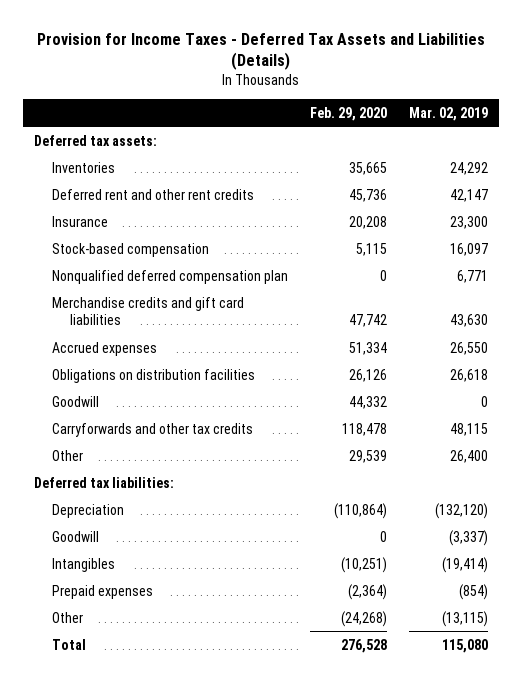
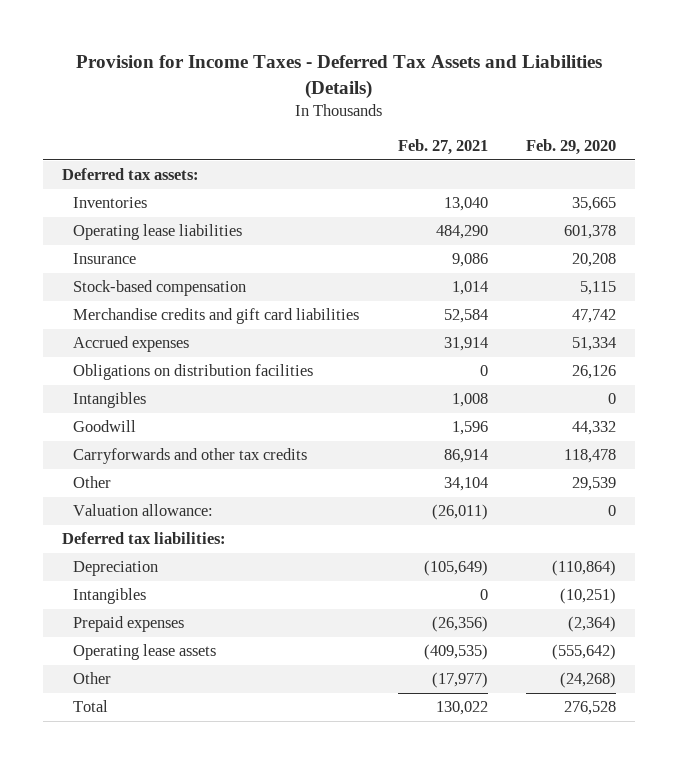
[408,106,488,121] Mar. 02, 2019 -> none
none -> [397,139,488,156] Feb. 27, 2021
[52,188,255,200] Deferred rent and other rent credits -> none
none -> [73,224,243,241] Operating lease liabilities
[52,269,289,284] Nonqualified deferred compensation plan -> none
none -> [73,392,147,409] Intangibles
none -> [73,504,214,517] Valuation allowance:
[52,530,100,542] Goodwill -> none
none -> [73,644,217,661] Operating lease assets

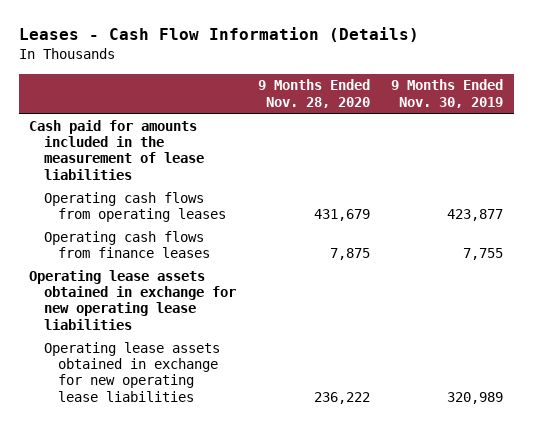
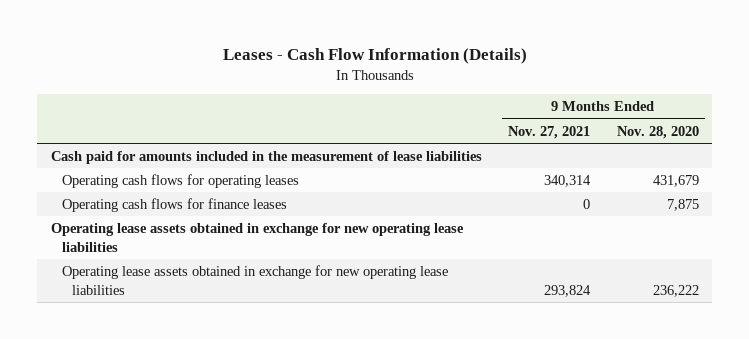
[391,79,504,108] 9 Months Ended Nov. 30, 2019 -> none
none -> [508,125,591,139] Nov. 27, 2021
[43,191,226,223] Operating cash flows from operating leases -> [61,173,299,188] Operating cash flows for operating leases
[43,230,210,259] Operating cash flows from finance leases -> [61,197,287,212] Operating cash flows for finance leases

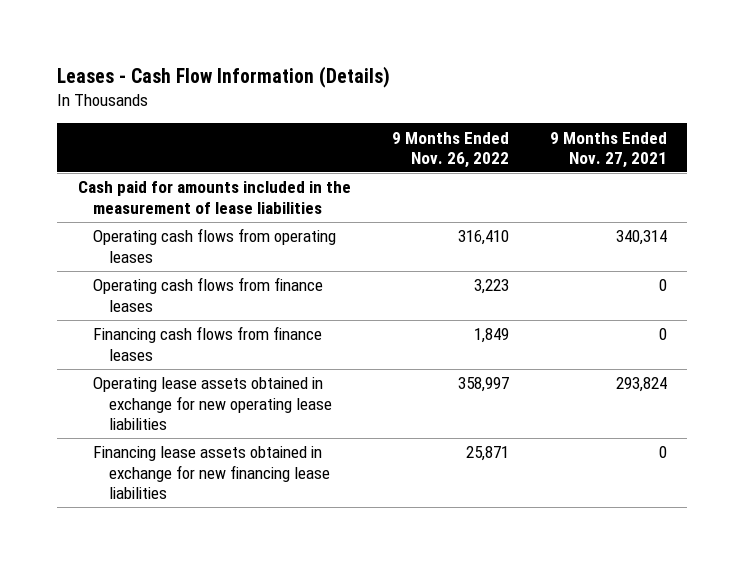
[616,125,699,139] Nov. 28, 2020 -> none
none -> [391,131,509,169] 9 Months Ended Nov. 26, 2022
[50,222,464,252] Operating lease assets obtained in exchange for new operating lease liabilities -> none
[61,173,299,188] Operating cash flows for operating leases -> [93,228,337,263] Operating cash flows from operating leases
none -> [93,277,324,312] Operating cash flows from finance leases
[61,197,287,212] Operating cash flows for finance leases -> [93,326,323,361] Financing cash flows from finance leases
none -> [93,446,331,500] Financing lease assets obtained in exchange for new financing lease liabilities

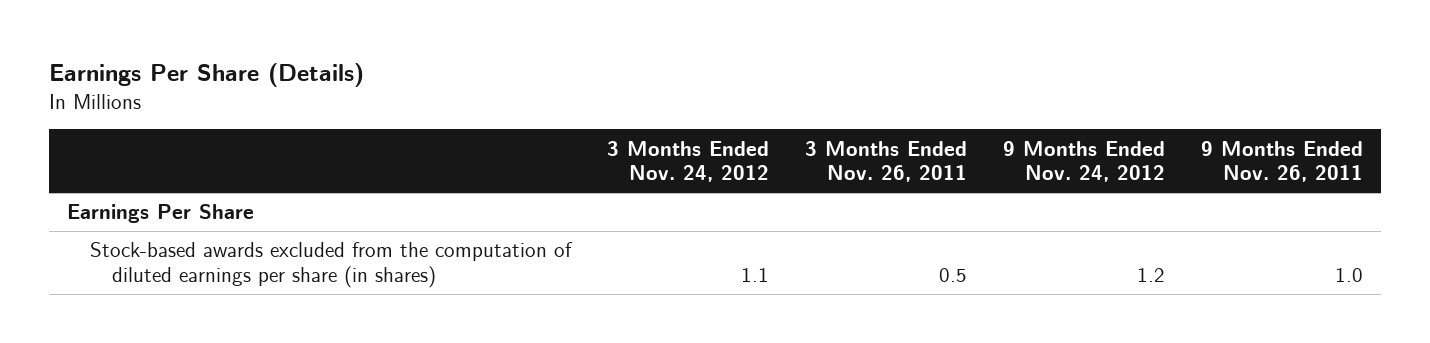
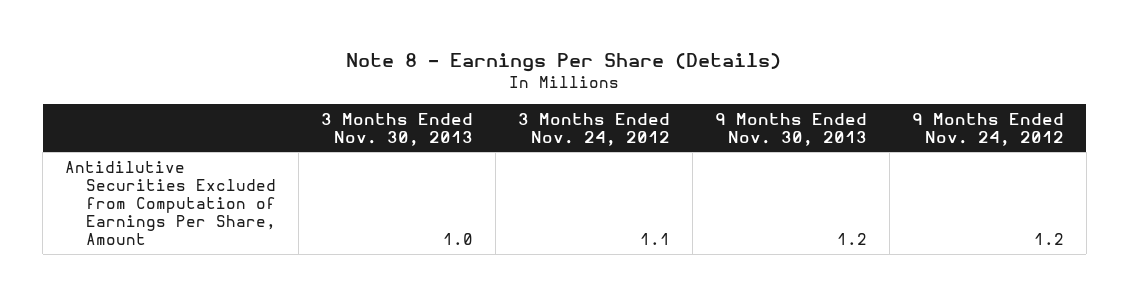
[49,63,365,88] Earnings Per Share (Details) -> [346,53,782,73] Note 8 - Earnings Per Share (Details)
[804,140,967,183] 3 Months Ended Nov. 26, 2011 -> none
[1200,140,1363,183] 9 Months Ended Nov. 26, 2011 -> none
none -> [321,112,474,146] 3 Months Ended Nov. 30, 2013
none -> [714,112,867,146] 9 Months Ended Nov. 30, 2013
[67,204,255,224] Earnings Per Share -> none
[89,242,573,288] Stock-based awards excluded from the computation of diluted earnings per share (in shares) -> [65,160,277,246] Antidilutive Securities Excluded from Computation of Earnings Per Share, Amount

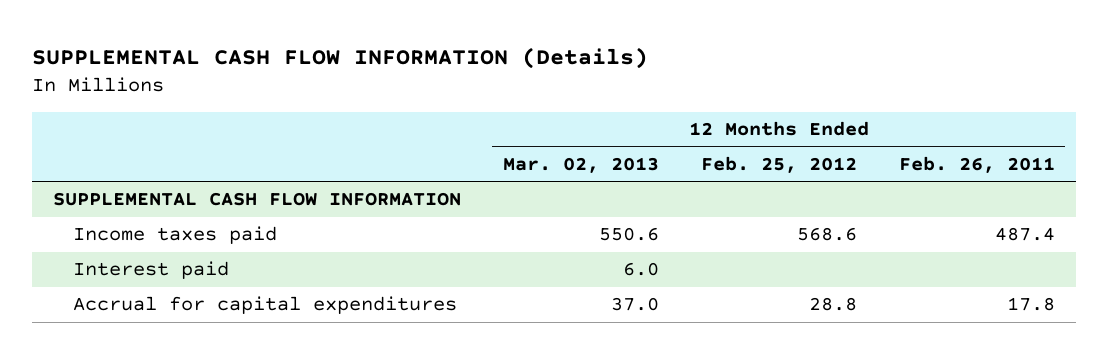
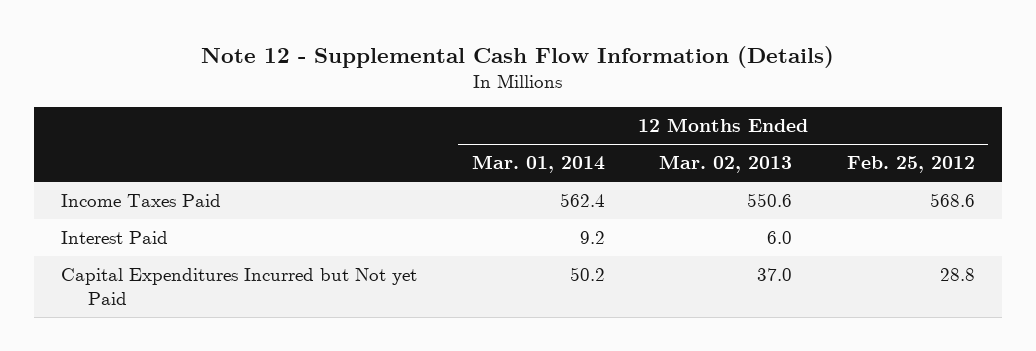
[31,46,648,69] SUPPLEMENTAL CASH FLOW INFORMATION (Details) -> [200,46,834,69] Note 12 - Supplemental Cash Flow Information (Details)
[898,156,1055,174] Feb. 26, 2011 -> none
none -> [471,155,605,174] Mar. 01, 2014
[52,192,461,207] SUPPLEMENTAL CASH FLOW INFORMATION -> none
[72,226,277,245] Income taxes paid -> [61,194,222,208] Income Taxes Paid
[72,261,229,280] Interest paid -> [61,231,169,245] Interest Paid
[72,296,457,315] Accrual for capital expenditures -> [61,268,418,306] Capital Expenditures Incurred but Not yet Paid

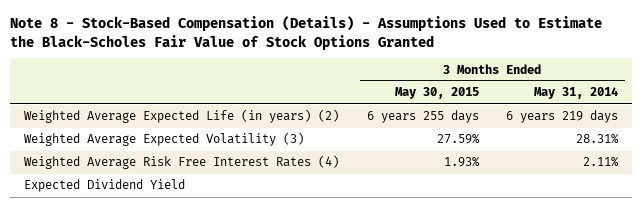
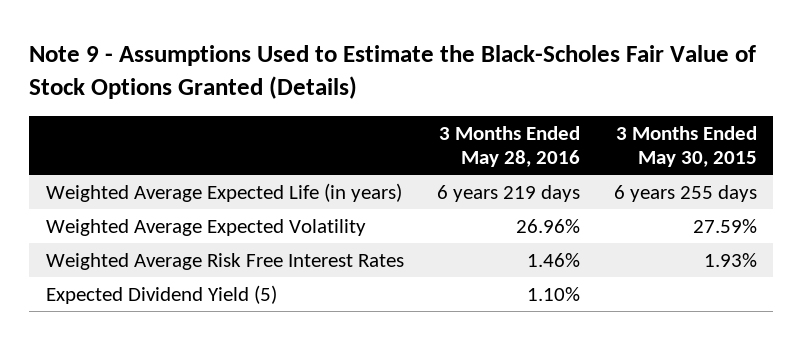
[9,16,602,50] Note 8 - Stock-Based Compensation (Details) - Assumptions Used to Estimate the Black-Scholes Fair Value of Stock Options Granted -> [29,44,757,99] Note 9 - Assumptions Used to Estimate the Black-Scholes Fair Value of Stock Options Granted (Details)
[534,87,619,100] May 31, 2014 -> none
none -> [439,125,581,168] 3 Months Ended May 28, 2016
[23,109,339,124] Weighted Average Expected Life (in years) (2) -> [45,182,402,202] Weighted Average Expected Life (in years)
[23,132,304,147] Weighted Average Expected Volatility (3) -> [45,218,366,236] Weighted Average Expected Volatility
[23,155,339,170] Weighted Average Risk Free Interest Rates (4) -> [45,252,404,270] Weighted Average Risk Free Interest Rates
[23,179,185,193] Expected Dividend Yield -> [45,284,277,304] Expected Dividend Yield (5)

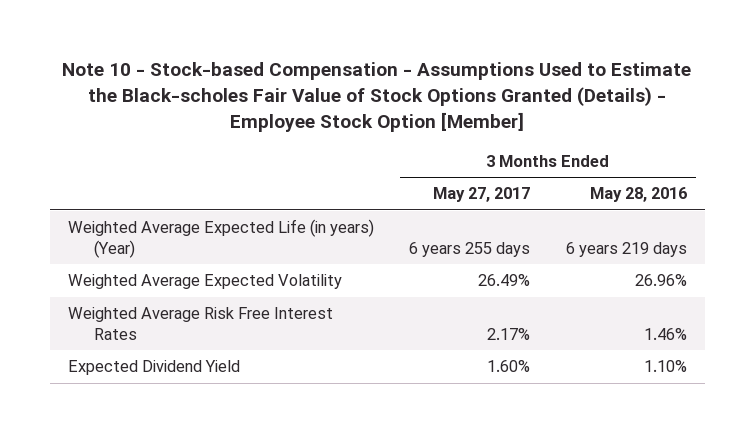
[29,44,757,99] Note 9 - Assumptions Used to Estimate the Black-Scholes Fair Value of Stock Options Granted (Details) -> [62,61,692,132] Note 10 - Stock-based Compensation - Assumptions Used to Estimate the Black-scholes Fair Value of Stock Options Granted (Details) - Employee Stock Option [Member]
[615,125,757,168] 3 Months Ended May 30, 2015 -> none
none -> [433,187,531,203] May 27, 2017
[45,182,402,202] Weighted Average Expected Life (in years) -> [67,219,374,258] Weighted Average Expected Life (in years) (Year)
[45,284,277,304] Expected Dividend Yield (5) -> [67,360,240,376] Expected Dividend Yield

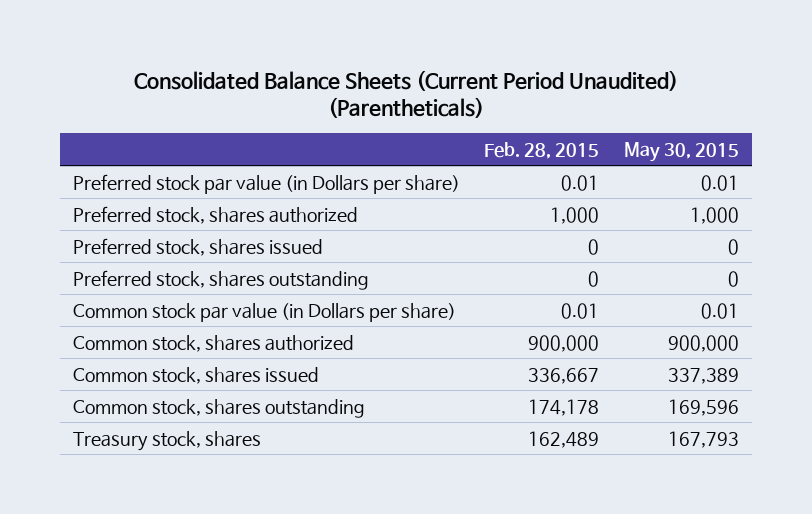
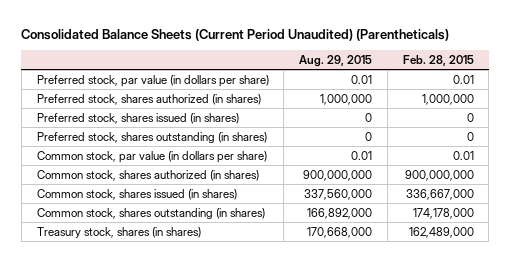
[624,141,740,162] May 30, 2015 -> none
none -> [299,54,373,67] Aug. 29, 2015
[72,173,460,194] Preferred stock par value (in Dollars per share) -> [36,74,269,87] Preferred stock, par value (in dollars per share)
[72,205,358,224] Preferred stock, shares authorized -> [36,93,261,105] Preferred stock, shares authorized (in shares)
[550,206,600,224] 1,000 -> [421,93,474,105] 1,000,000
[72,237,323,256] Preferred stock, shares issued -> [36,112,239,124] Preferred stock, shares issued (in shares)
[72,269,369,290] Preferred stock, shares outstanding -> [36,131,267,143] Preferred stock, shares outstanding (in shares)
[72,302,456,322] Common stock par value (in Dollars per share) -> [36,150,267,163] Common stock, par value (in dollars per share)
[72,334,354,352] Common stock, shares authorized -> [36,169,259,181] Common stock, shares authorized (in shares)
[528,334,600,352] 900,000 -> [404,169,474,181] 900,000,000
[72,366,319,384] Common stock, shares issued -> [36,188,237,200] Common stock, shares issued (in shares)
[528,367,600,384] 336,667 -> [405,188,474,200] 336,667,000
[72,398,365,418] Common stock, shares outstanding -> [36,207,265,219] Common stock, shares outstanding (in shares)
[528,398,600,416] 174,178 -> [412,207,474,219] 174,178,000
[72,430,261,451] Treasury stock, shares -> [36,226,201,238] Treasury stock, shares (in shares)
[528,430,600,448] 162,489 -> [408,226,474,238] 162,489,000

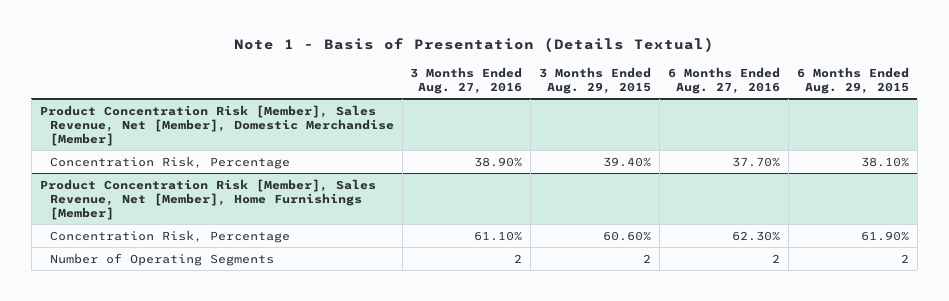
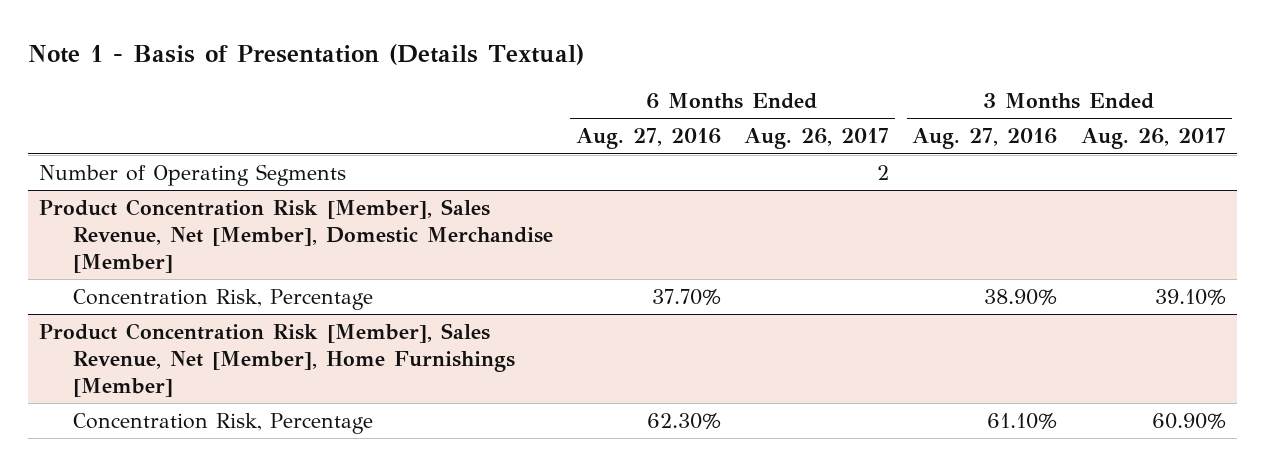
[539,66,652,94] 3 Months Ended Aug. 29, 2015 -> none
[797,66,910,94] 6 Months Ended Aug. 29, 2015 -> none
none -> [744,128,890,150] Aug. 26, 2017
none -> [1080,128,1226,150] Aug. 26, 2017
none -> [39,164,347,187] Number of Operating Segments
[49,252,274,266] Number of Operating Segments -> none

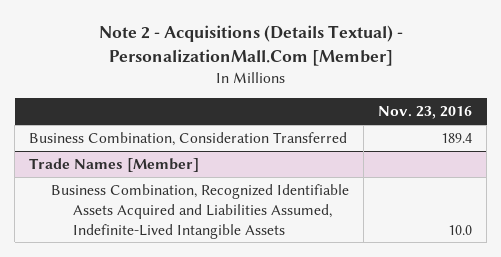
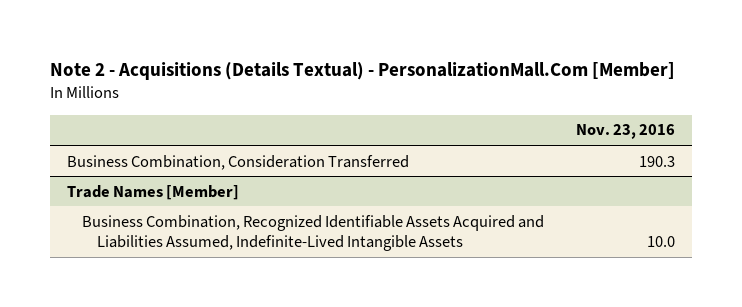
[441,132,473,143] 189.4 -> [639,155,676,167] 190.3

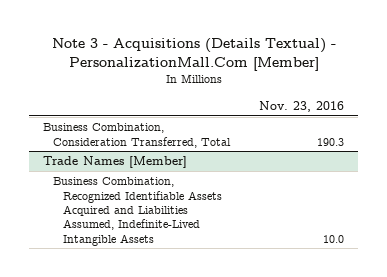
[50,62,676,81] Note 2 - Acquisitions (Details Textual) - PersonalizationMall.Com [Member] -> [51,37,336,71] Note 3 - Acquisitions (Details Textual) - PersonalizationMall.Com [Member]
[66,154,409,170] Business Combination, Consideration Transferred -> [43,123,232,148] Business Combination, Consideration Transferred, Total

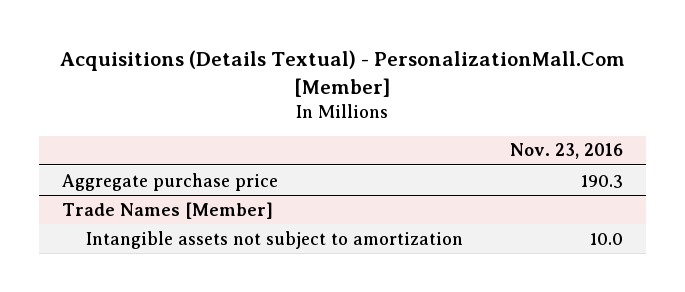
[51,37,336,71] Note 3 - Acquisitions (Details Textual) - PersonalizationMall.Com [Member] -> [60,50,626,97] Acquisitions (Details Textual) - PersonalizationMall.Com [Member]
[43,123,232,148] Business Combination, Consideration Transferred, Total -> [62,172,279,191] Aggregate purchase price
[53,177,223,246] Business Combination, Recognized Identifiable Assets Acquired and Liabilities Assumed, Indefinite-Lived Intangible Assets -> [85,230,463,249] Intangible assets not subject to amortization

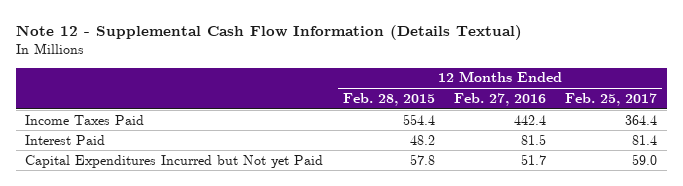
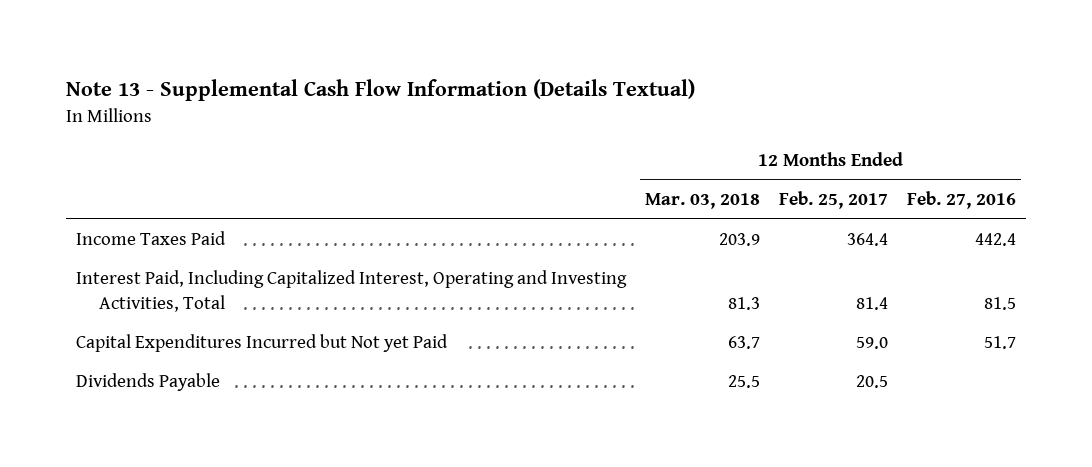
[15,25,522,41] Note 12 - Supplemental Cash Flow Information (Details Textual) -> [66,78,696,101] Note 13 - Supplemental Cash Flow Information (Details Textual)
[342,92,435,106] Feb. 28, 2015 -> none
none -> [644,193,760,210] Mar. 03, 2018
[25,134,106,145] Interest Paid -> [75,270,627,313] Interest Paid, Including Capitalized Interest, Operating and Investing Activities, Total
none -> [75,373,220,392] Dividends Payable

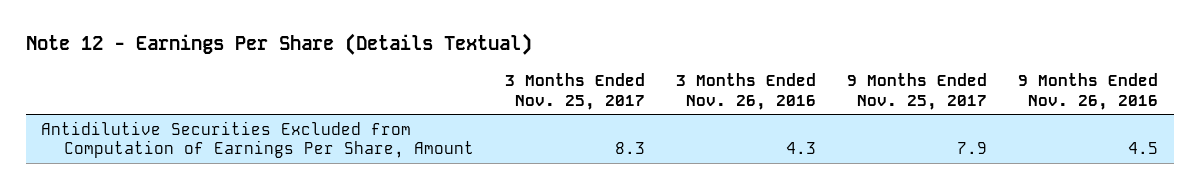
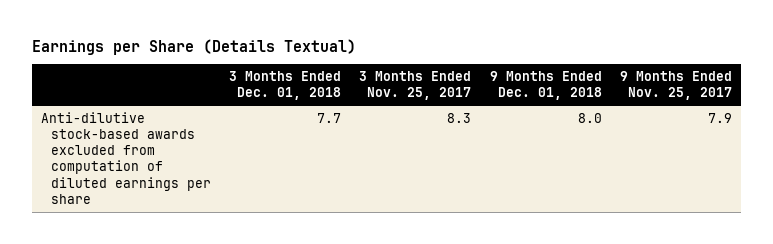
[25,33,532,56] Note 12 - Earnings Per Share (Details Textual) -> [32,38,357,55] Earnings per Share (Details Textual)
[676,72,817,110] 3 Months Ended Nov. 26, 2016 -> none
[1018,72,1159,110] 9 Months Ended Nov. 26, 2016 -> none
none -> [229,71,342,101] 3 Months Ended Dec. 01, 2018
none -> [489,71,602,101] 9 Months Ended Dec. 01, 2018
[41,120,474,159] Antidilutive Securities Excluded from Computation of Earnings Per Share, Amount -> [41,112,212,204] Anti-dilutive stock-based awards excluded from computation of diluted earnings per share

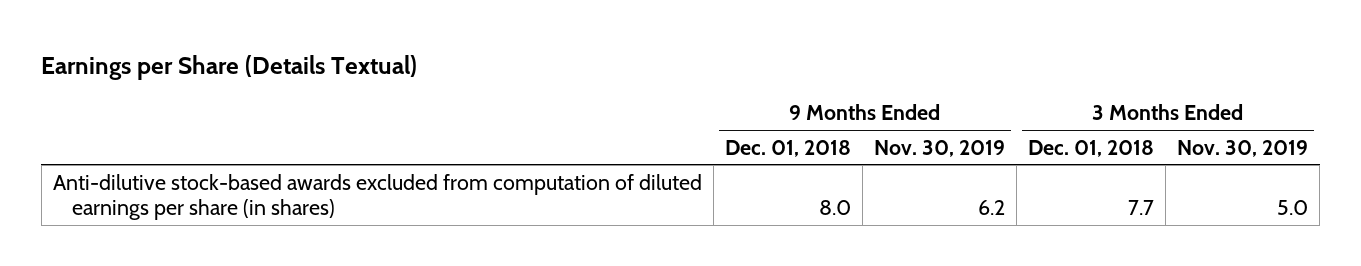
[359,71,472,101] 3 Months Ended Nov. 25, 2017 -> none
[619,71,732,101] 9 Months Ended Nov. 25, 2017 -> none
none -> [874,139,1006,157] Nov. 30, 2019
none -> [1177,139,1309,157] Nov. 30, 2019
[41,112,212,204] Anti-dilutive stock-based awards excluded from computation of diluted earnings per share -> [52,173,702,221] Anti-dilutive stock-based awards excluded from computation of diluted earnings per share (in shares)

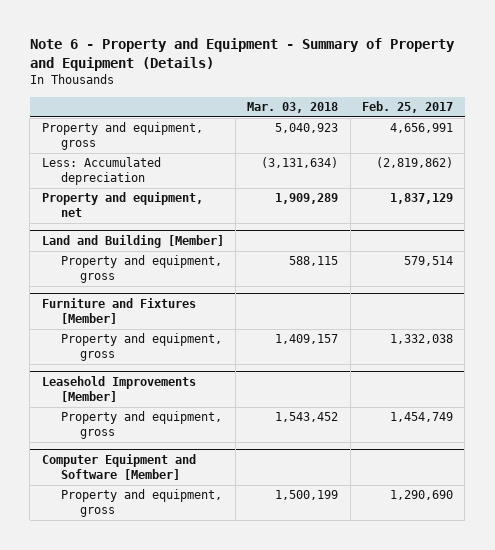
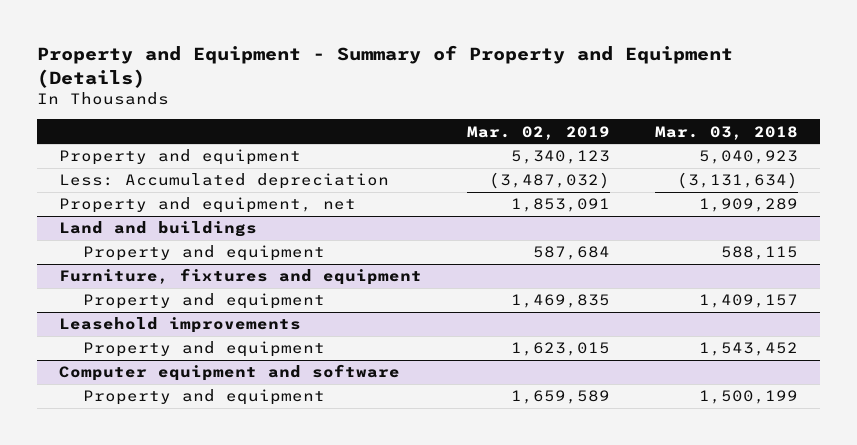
[29,37,455,71] Note 6 - Property and Equipment - Summary of Property and Equipment (Details) -> [36,45,733,88] Property and Equipment - Summary of Property and Equipment (Details)
[361,101,453,114] Feb. 25, 2017 -> none
none -> [466,125,610,140] Mar. 02, 2019
[41,122,203,151] Property and equipment, gross -> [59,149,302,166] Property and equipment
[41,234,224,248] Land and Building [Member] -> [59,221,258,238] Land and buildings
[60,255,222,284] Property and equipment, gross -> [83,245,326,262] Property and equipment
[41,297,196,324] Furniture and Fixtures [Member] -> [59,268,423,286] Furniture, fixtures and equipment
[60,333,222,362] Property and equipment, gross -> [83,293,326,310] Property and equipment
[41,375,196,402] Leasehold Improvements [Member] -> [59,317,302,334] Leasehold improvements
[60,411,222,440] Property and equipment, gross -> [83,341,326,358] Property and equipment
[41,453,196,480] Computer Equipment and Software [Member] -> [59,364,401,382] Computer equipment and software
[60,489,222,518] Property and equipment, gross -> [83,389,326,406] Property and equipment

